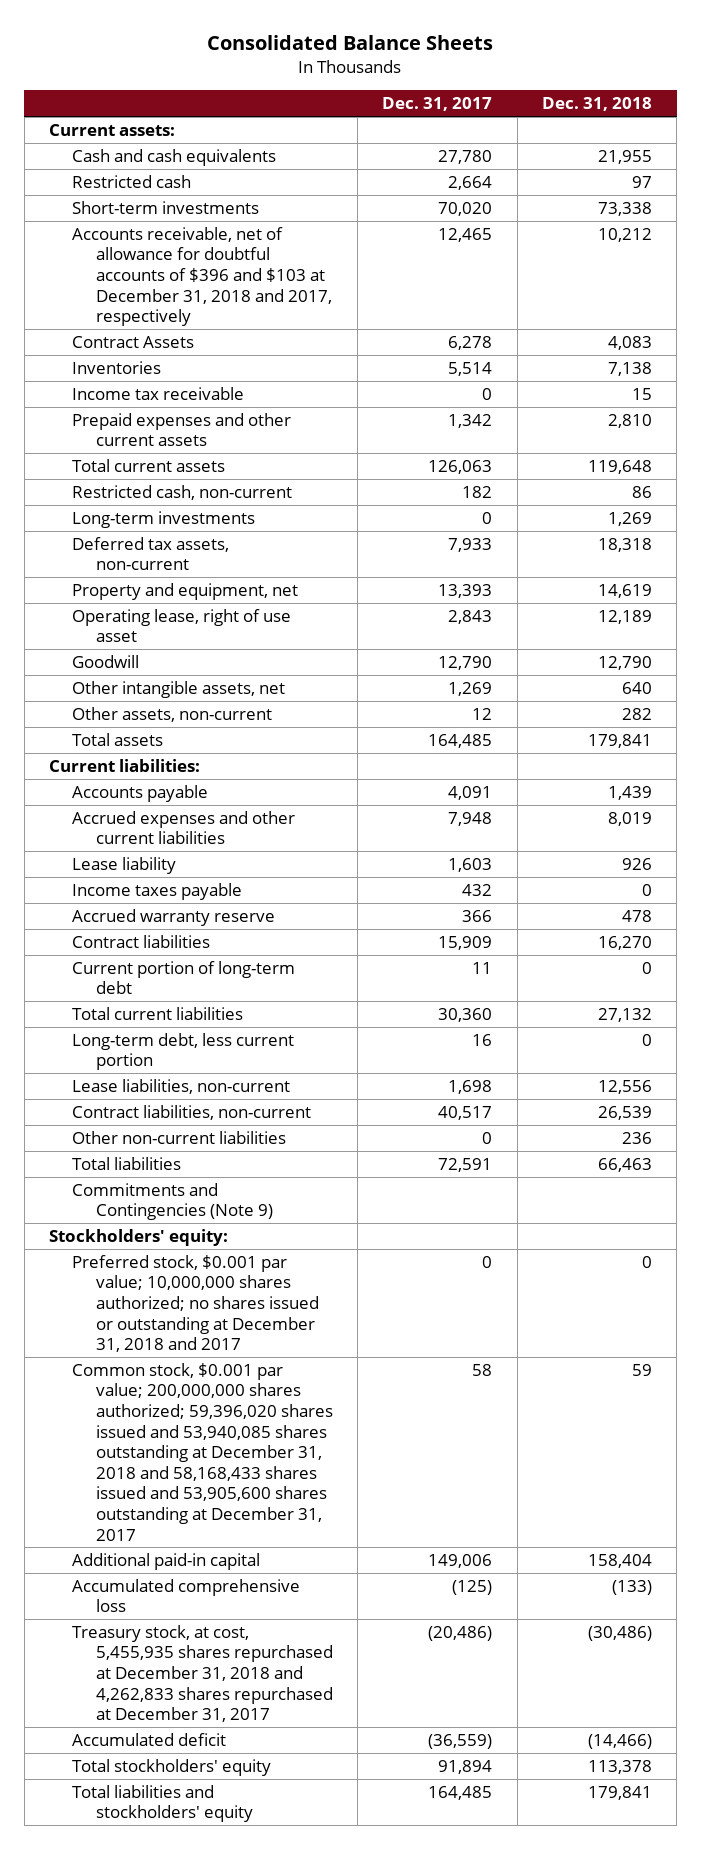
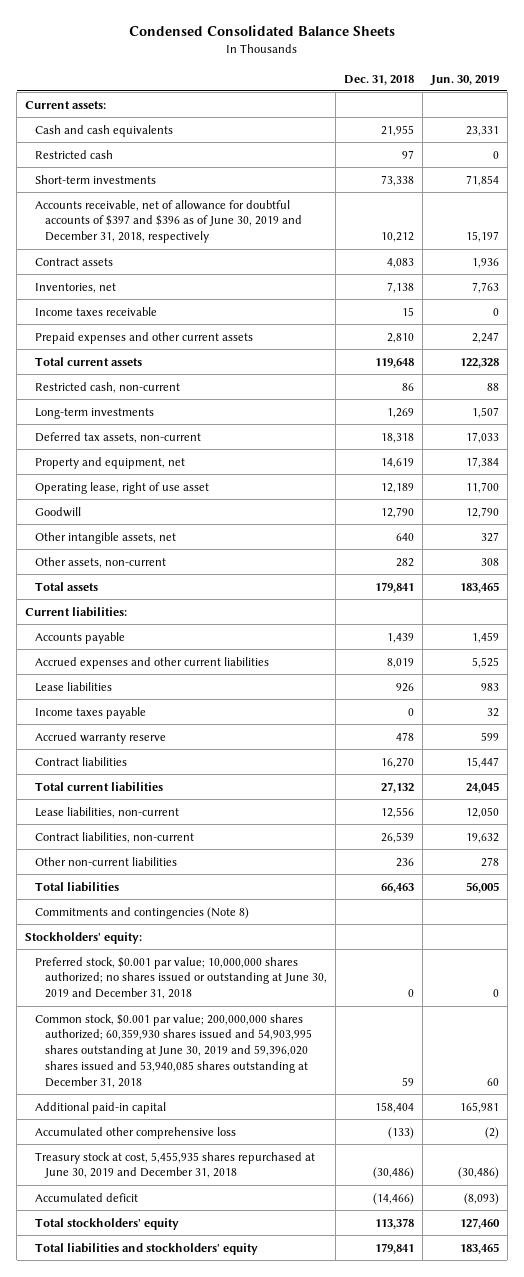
[207,35,494,51] Consolidated Balance Sheets -> [129,25,396,37] Condensed Consolidated Balance Sheets
[382,97,493,112] Dec. 31, 2017 -> none
none -> [429,74,499,86] Jun. 30, 2019
[72,226,332,327] Accounts receivable, net of allowance for doubtful accounts of $396 and $103 at December 31, 2018 and 2017, respectively -> [35,199,302,244] Accounts receivable, net of allowance for doubtful accounts of $397 and $396 as of June 30, 2019 and December 31, 2018, respectively
[72,335,195,348] Contract Assets -> [35,257,114,266] Contract assets
[72,360,162,374] Inventories -> [35,282,117,293] Inventories, net
[72,386,245,400] Income tax receivable -> [35,306,158,316] Income taxes receivable
[72,856,177,874] Lease liability -> [35,681,113,692] Lease liabilities
[72,960,296,995] Current portion of long-term debt -> none
[72,1032,295,1071] Long-term debt, less current portion -> none
[72,1182,273,1221] Commitments and Contingencies (Note 9) -> [35,906,250,919] Commitments and contingencies (Note 8)
[72,1254,319,1353] Preferred stock, $0.001 par value; 10,000,000 shares authorized; no shares issued or outstanding at December 31, 2018 and 2017 -> [35,956,327,1000] Preferred stock, $0.001 par value; 10,000,000 shares authorized; no shares issued or outstanding at June 30, 2019 and December 31, 2018
[72,1362,333,1541] Common stock, $0.001 par value; 200,000,000 shares authorized; 59,396,020 shares issued and 53,940,085 shares outstanding at December 31, 2018 and 58,168,433 shares issued and 53,905,600 shares outstanding at December 31, 2017 -> [35,1013,312,1089] Common stock, $0.001 par value; 200,000,000 shares authorized; 60,359,930 shares issued and 54,903,995 shares outstanding at June 30, 2019 and 59,396,020 shares issued and 53,940,085 shares outstanding at December 31, 2018
[72,1578,301,1613] Accumulated comprehensive loss -> [35,1126,237,1139] Accumulated other comprehensive loss
[72,1624,333,1723] Treasury stock, at cost, 5,455,935 shares repurchased at December 31, 2018 and 4,262,833 shares repurchased at December 31, 2017 -> [35,1151,316,1179] Treasury stock at cost, 5,455,935 shares repurchased at June 30, 2019 and December 31, 2018

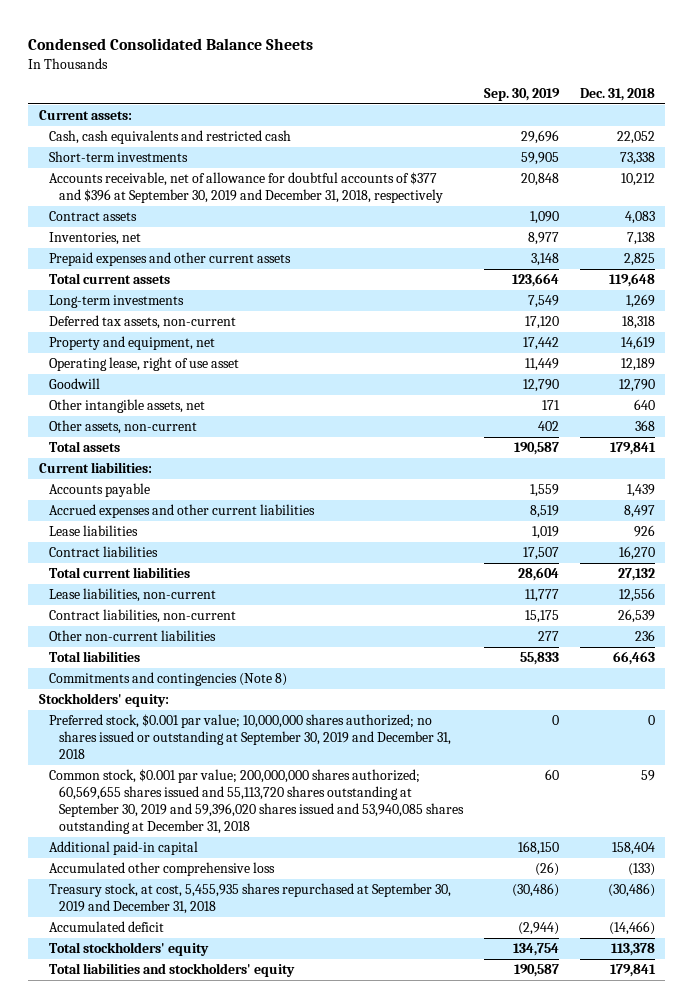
[429,74,499,86] Jun. 30, 2019 -> none
none -> [483,88,560,102] Sep. 30, 2019
[35,149,114,159] Restricted cash -> none
[35,124,174,137] Cash and cash equivalents -> [48,130,291,145] Cash, cash equivalents and restricted cash
[380,124,414,136] 21,955 -> [616,131,655,145] 22,052
[35,199,302,244] Accounts receivable, net of allowance for doubtful accounts of $397 and $396 as of June 30, 2019 and December 31, 2018, respectively -> [48,172,443,204] Accounts receivable, net of allowance for doubtful accounts of $377 and $396 at September 30, 2019 and December 31, 2018, respectively
[35,306,158,316] Income taxes receivable -> none
[386,332,414,343] 2,810 -> [623,253,655,267] 2,825
[35,381,181,393] Restricted cash, non-current -> none
[395,557,414,567] 282 -> [634,420,655,432] 368
[386,657,414,668] 8,019 -> [623,505,655,519] 8,497
[35,706,147,719] Income taxes payable -> none
[35,731,167,744] Accrued warranty reserve -> none
[35,956,327,1000] Preferred stock, $0.001 par value; 10,000,000 shares authorized; no shares issued or outstanding at June 30, 2019 and December 31, 2018 -> [48,714,451,760] Preferred stock, $0.001 par value; 10,000,000 shares authorized; no shares issued or outstanding at September 30, 2019 and December 31, 2018
[35,1013,312,1089] Common stock, $0.001 par value; 200,000,000 shares authorized; 60,359,930 shares issued and 54,903,995 shares outstanding at June 30, 2019 and 59,396,020 shares issued and 53,940,085 shares outstanding at December 31, 2018 -> [48,769,464,835] Common stock, $0.001 par value; 200,000,000 shares authorized; 60,569,655 shares issued and 55,113,720 shares outstanding at September 30, 2019 and 59,396,020 shares issued and 53,940,085 shares outstanding at December 31, 2018
[35,1151,316,1179] Treasury stock at cost, 5,455,935 shares repurchased at June 30, 2019 and December 31, 2018 -> [48,883,451,915] Treasury stock, at cost, 5,455,935 shares repurchased at September 30, 2019 and December 31, 2018

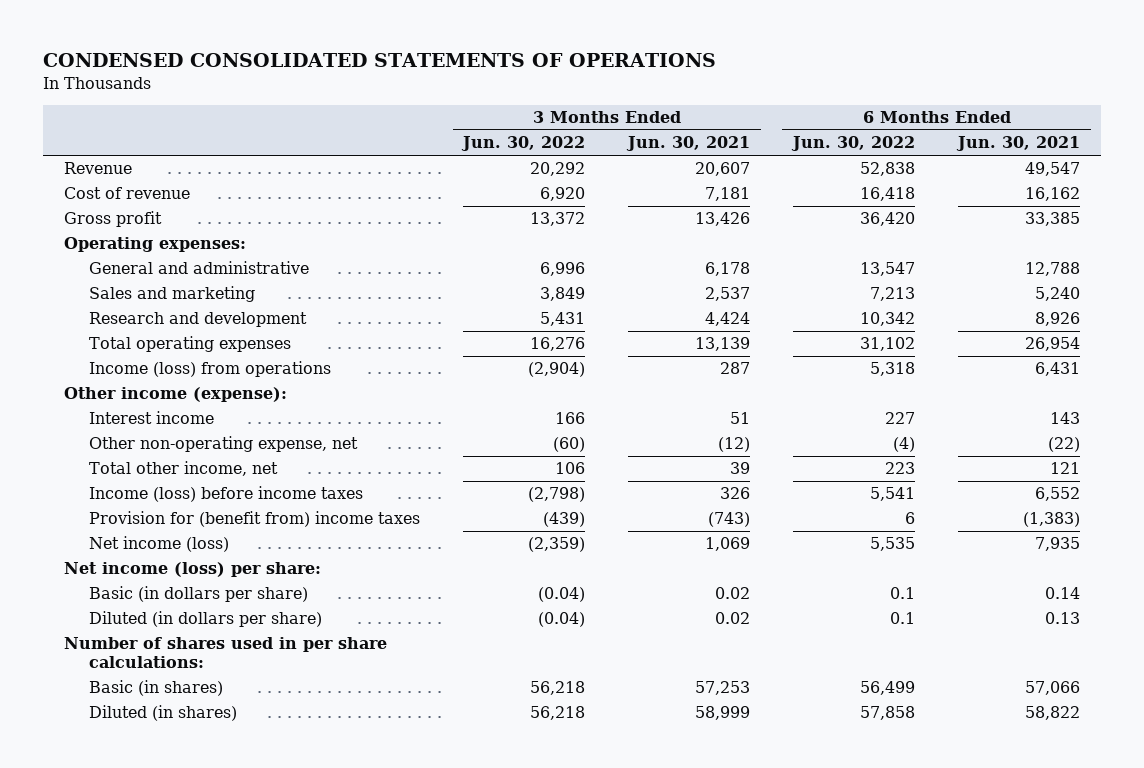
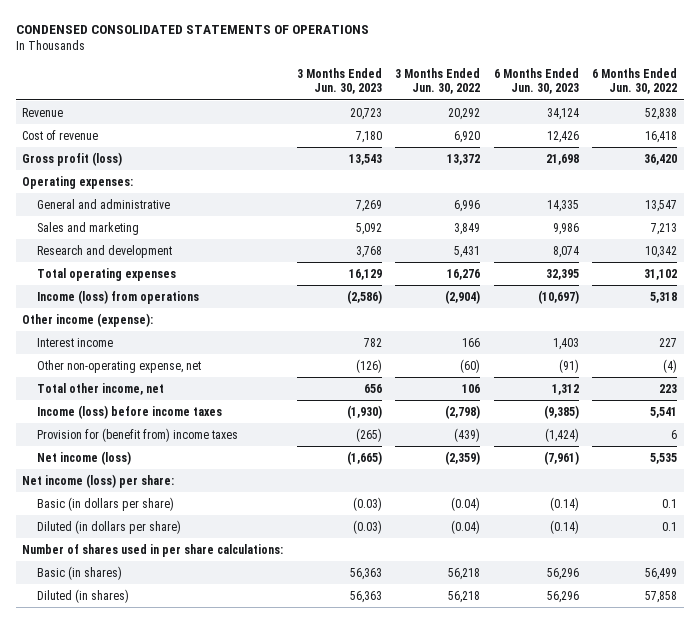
[626,136,751,152] Jun. 30, 2021 -> none
[956,136,1081,152] Jun. 30, 2021 -> none
none -> [296,67,382,95] 3 Months Ended Jun. 30, 2023
none -> [493,67,579,95] 6 Months Ended Jun. 30, 2023
[63,211,162,228] Gross profit -> [22,151,123,166] Gross profit (loss)

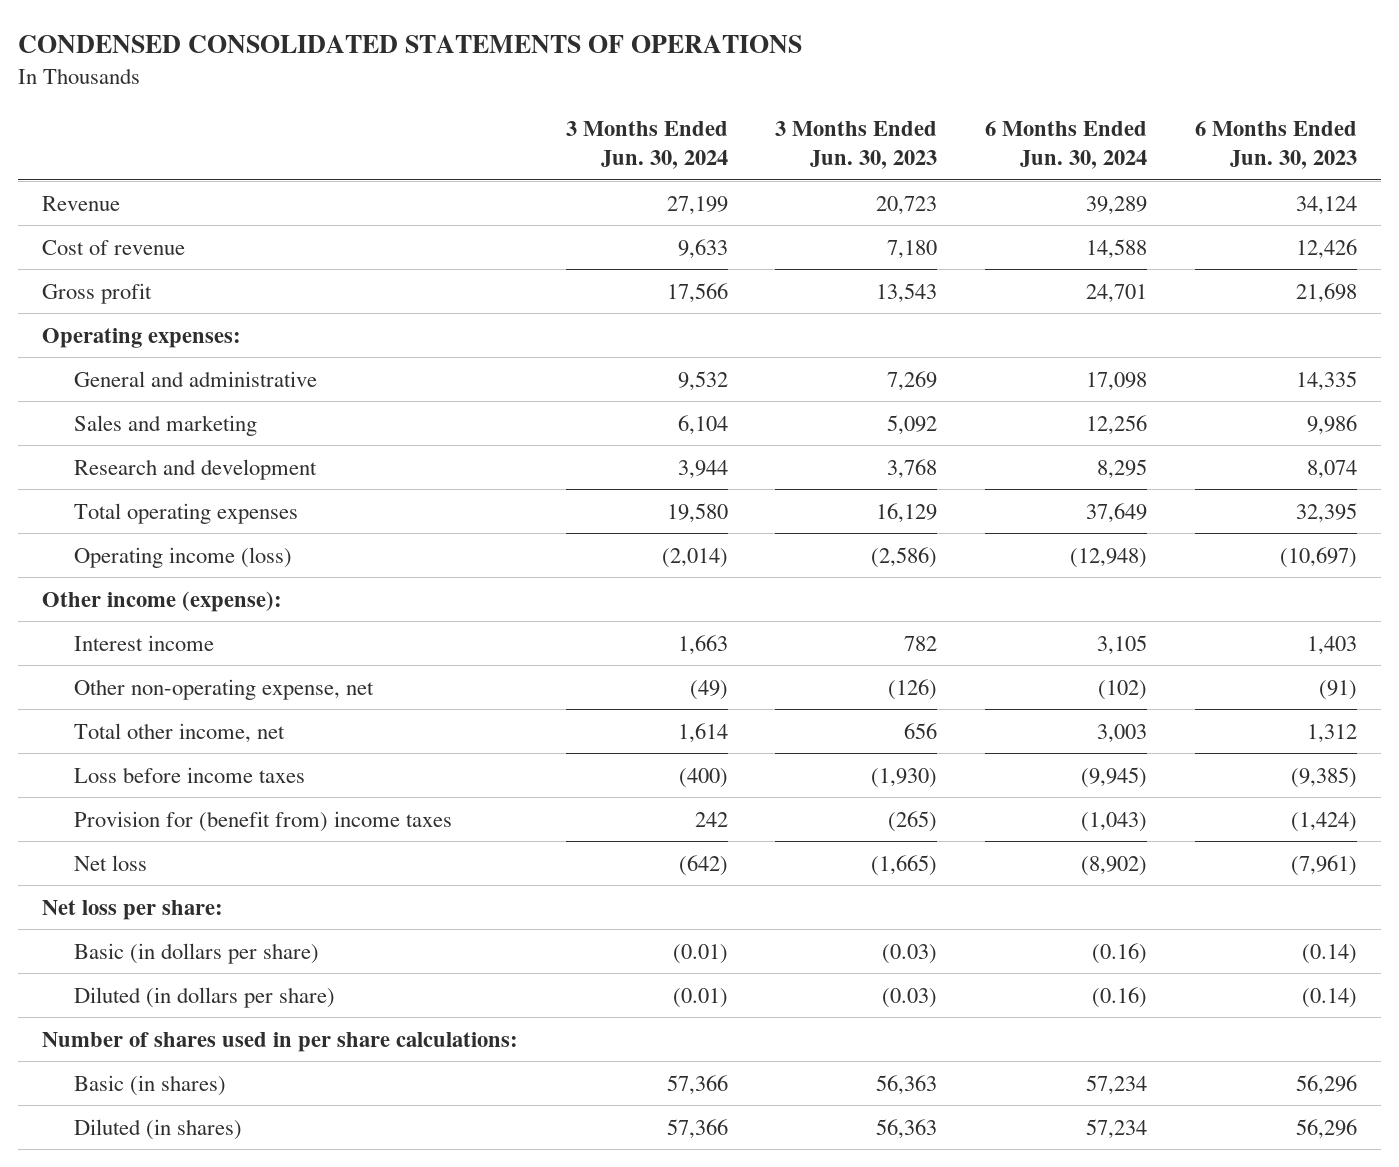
[395,67,481,95] 3 Months Ended Jun. 30, 2022 -> none
[592,67,678,95] 6 Months Ended Jun. 30, 2022 -> none
none -> [565,121,728,169] 3 Months Ended Jun. 30, 2024
none -> [985,121,1148,169] 6 Months Ended Jun. 30, 2024
[22,151,123,166] Gross profit (loss) -> [42,282,153,304] Gross profit
[36,289,199,304] Income (loss) from operations -> [74,546,293,568] Operating income (loss)
[36,404,222,419] Income (loss) before income taxes -> [74,766,306,783] Loss before income taxes
[36,450,131,465] Net income (loss) -> [74,854,148,871] Net loss
[22,473,175,488] Net income (loss) per share: -> [42,899,224,920] Net loss per share:

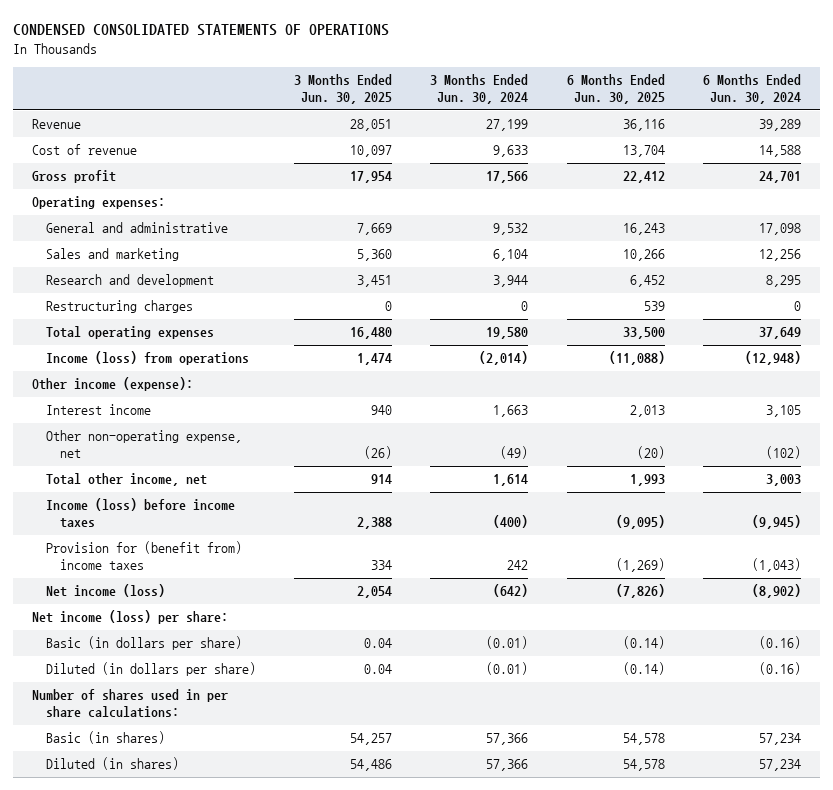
[775,121,938,169] 3 Months Ended Jun. 30, 2023 -> none
[1194,121,1357,169] 6 Months Ended Jun. 30, 2023 -> none
none -> [294,74,393,105] 3 Months Ended Jun. 30, 2025
none -> [566,74,665,105] 6 Months Ended Jun. 30, 2025
none -> [46,300,194,314] Restructuring charges
[74,546,293,568] Operating income (loss) -> [46,351,250,366] Income (loss) from operations
[74,766,306,783] Loss before income taxes -> [46,498,236,529] Income (loss) before income taxes
[74,854,148,871] Net loss -> [46,584,166,598] Net income (loss)
[42,899,224,920] Net loss per share: -> [32,610,229,625] Net income (loss) per share:

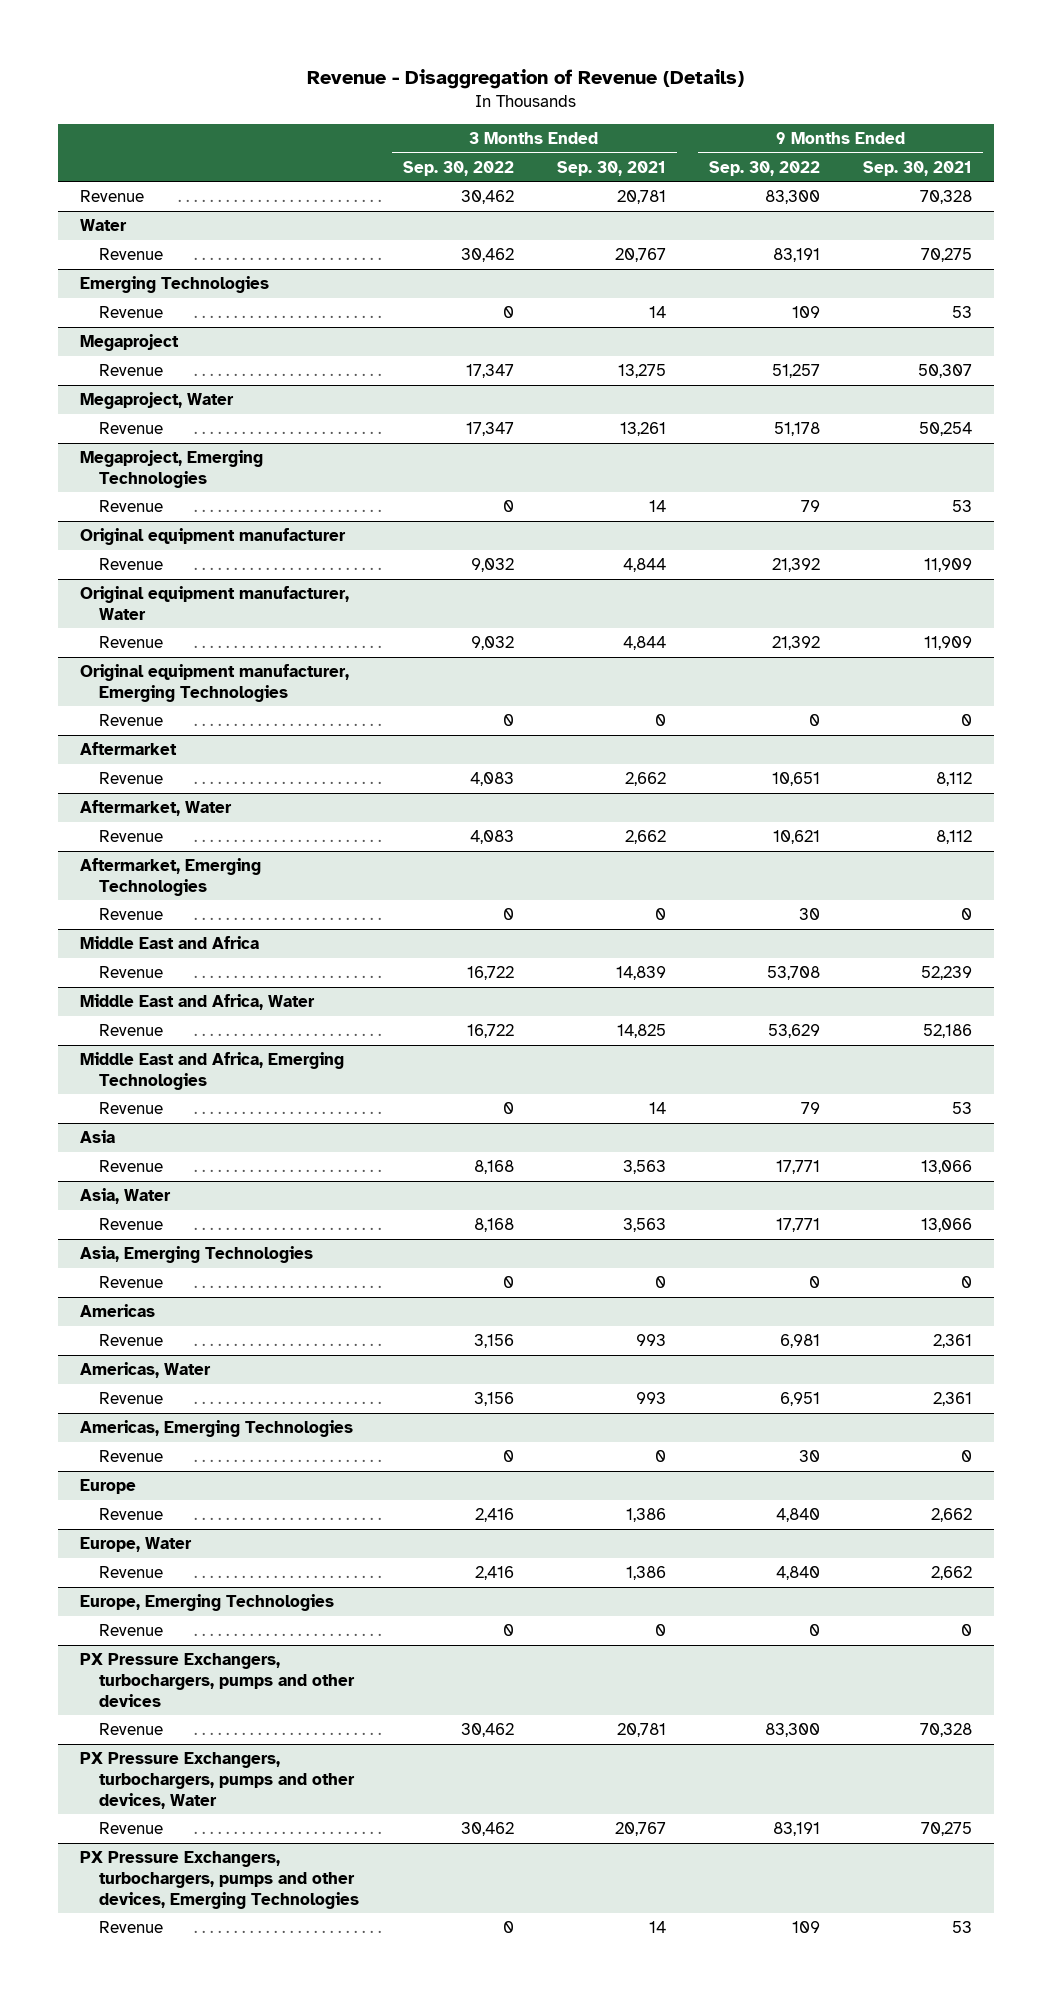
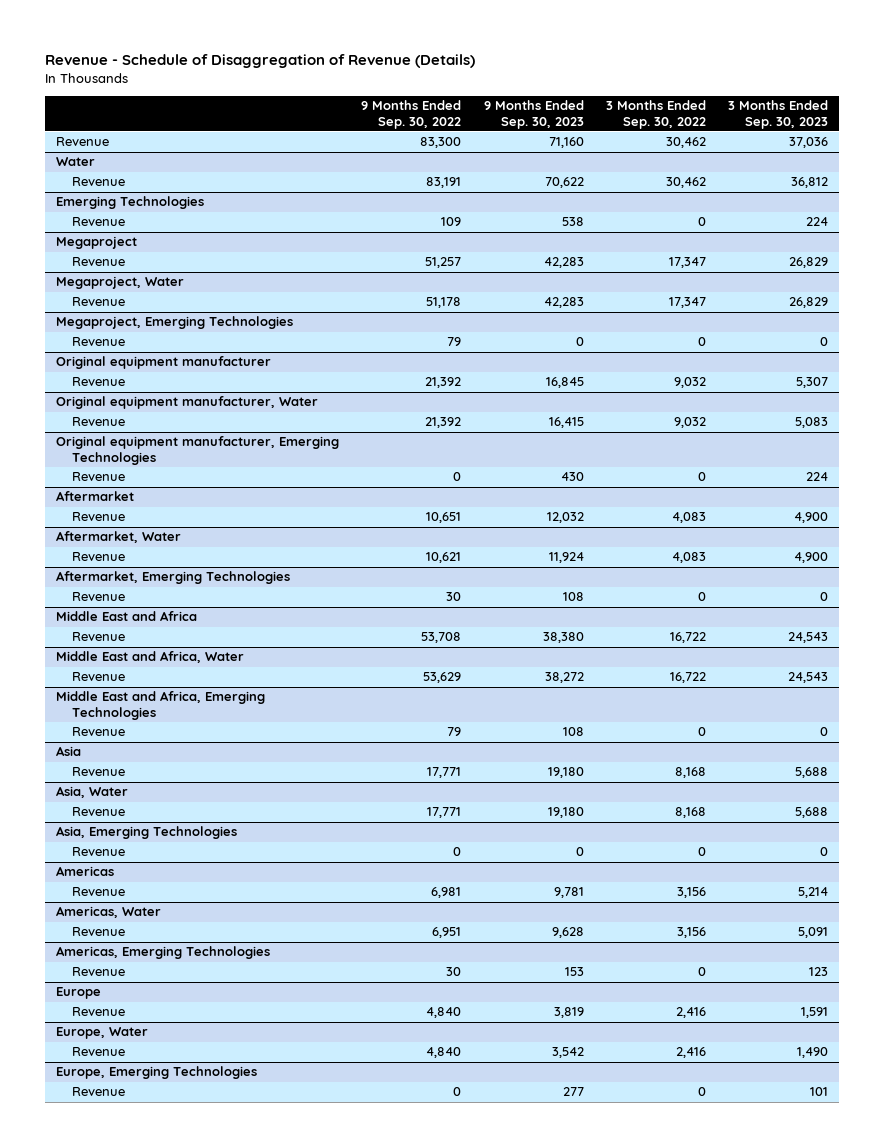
[307,69,745,90] Revenue - Disaggregation of Revenue (Details) -> [45,54,476,69] Revenue - Schedule of Disaggregation of Revenue (Details)
[556,160,666,176] Sep. 30, 2021 -> none
[863,160,973,176] Sep. 30, 2021 -> none
none -> [483,100,584,129] 9 Months Ended Sep. 30, 2023
none -> [727,100,828,129] 3 Months Ended Sep. 30, 2023
[79,1653,356,1707] PX Pressure Exchangers, turbochargers, pumps and other devices -> none
[99,1723,164,1736] Revenue -> none
[79,1752,356,1809] PX Pressure Exchangers, turbochargers, pumps and other devices, Water -> none
[99,1822,164,1835] Revenue -> none
[79,1851,360,1909] PX Pressure Exchangers, turbochargers, pumps and other devices, Emerging Technologies -> none
[99,1921,164,1934] Revenue -> none

